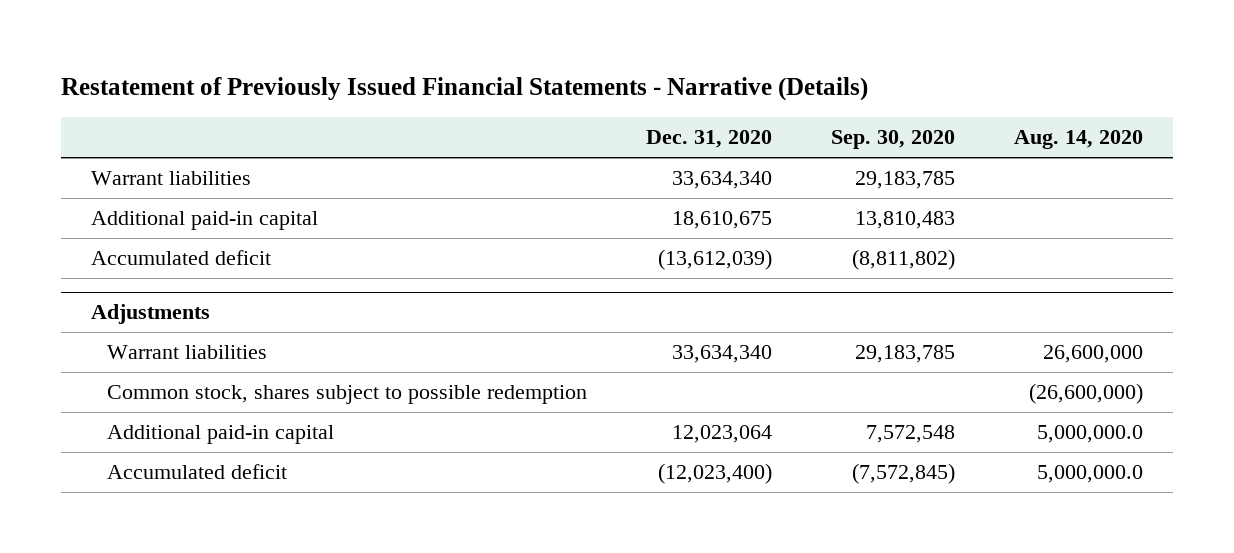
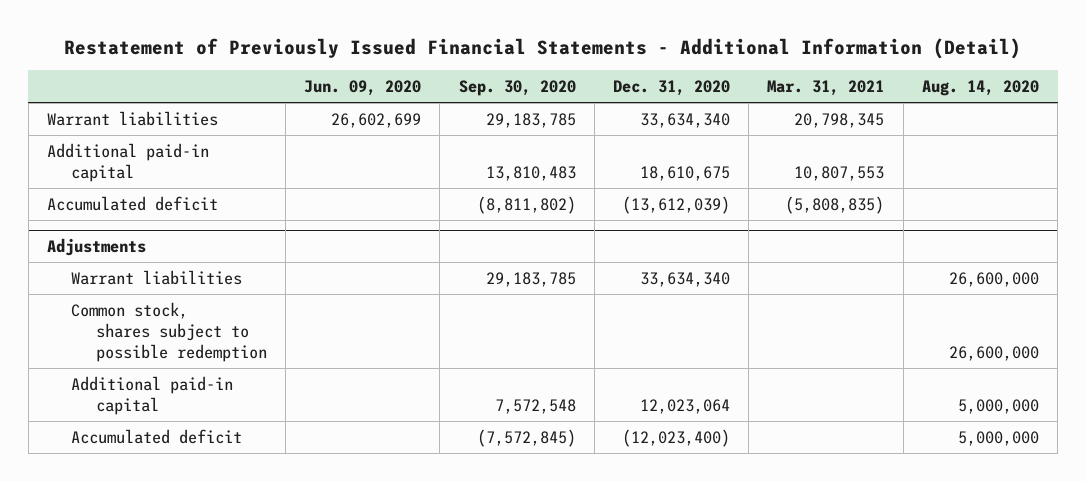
[61,77,869,102] Restatement of Previously Issued Financial Statements - Narrative (Details) -> [63,37,1021,59] Restatement of Previously Issued Financial Statements - Additional Information (Detail)
none -> [304,79,422,96] Jun. 09, 2020
none -> [767,79,885,96] Mar. 31, 2021
[1029,383,1144,405] (26,600,000) -> [948,345,1039,361] 26,600,000
[1037,425,1144,444] 5,000,000.0 -> [957,398,1039,414] 5,000,000
[1037,465,1144,484] 5,000,000.0 -> [957,430,1039,446] 5,000,000

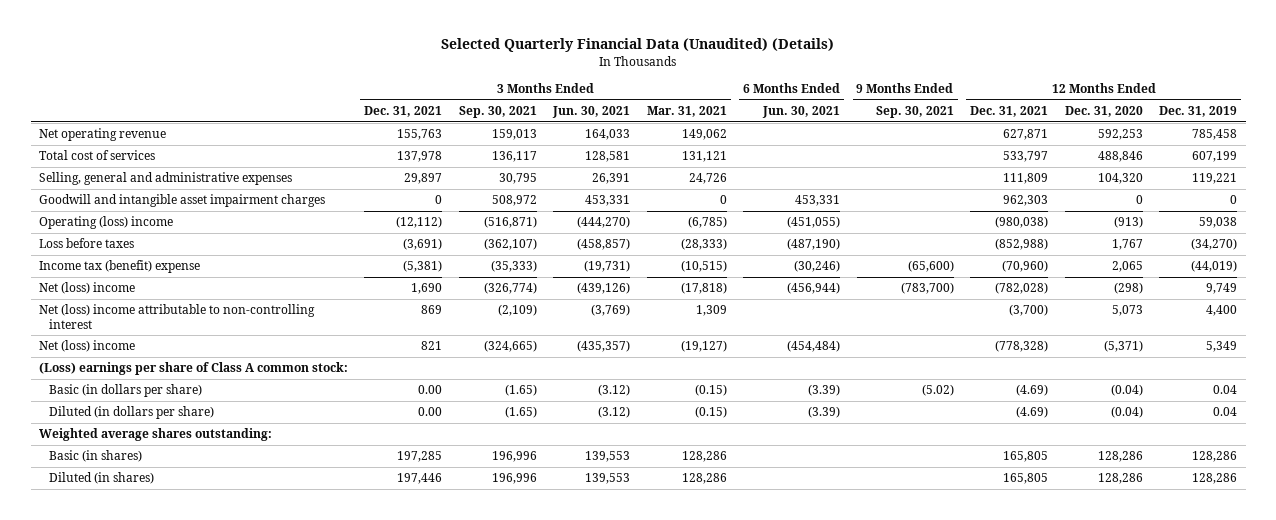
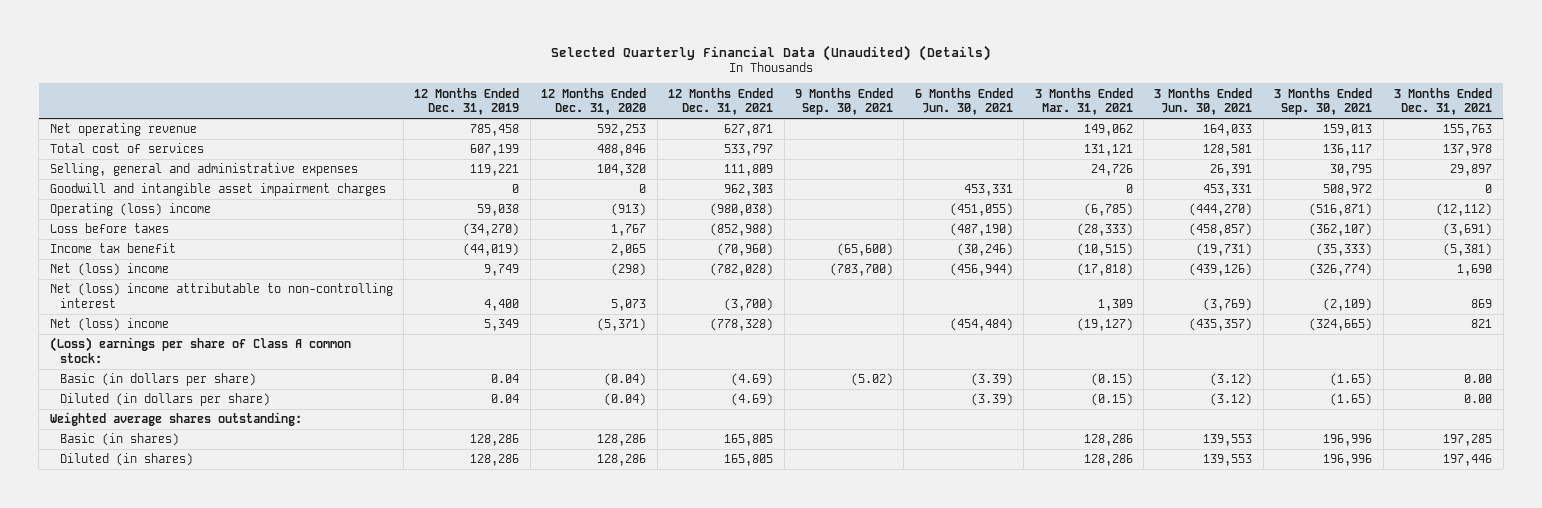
[38,260,200,274] Income tax (benefit) expense -> [49,243,176,254] Income tax benefit

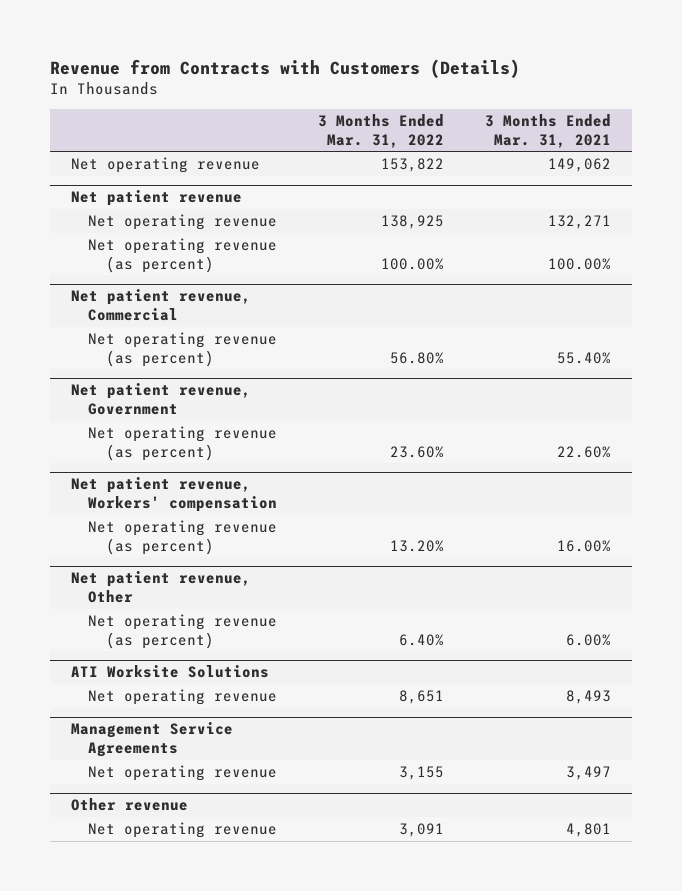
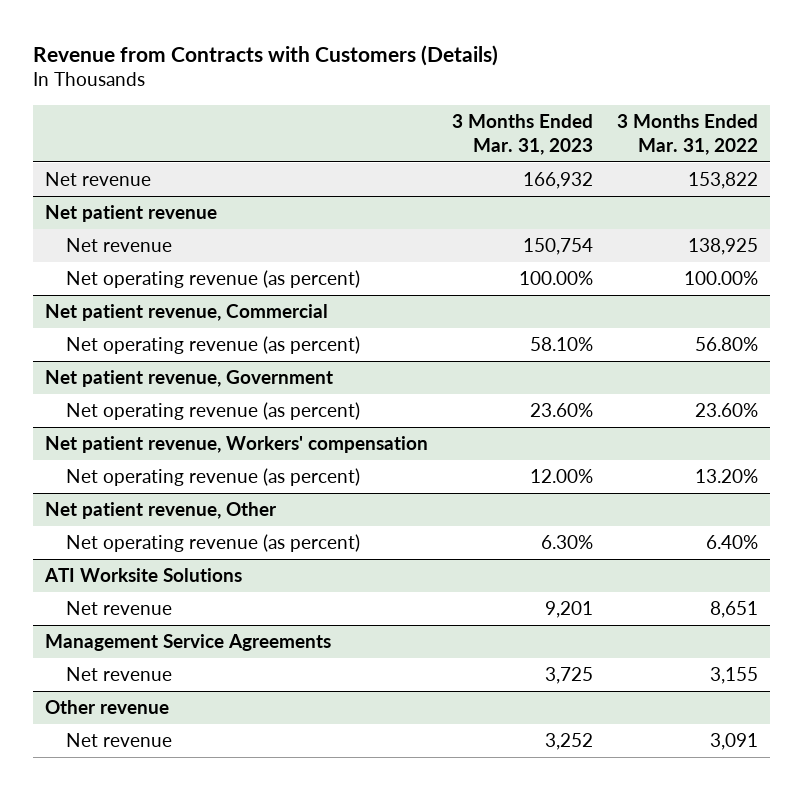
[485,114,612,148] 3 Months Ended Mar. 31, 2021 -> none
none -> [451,113,593,155] 3 Months Ended Mar. 31, 2023
[70,157,260,174] Net operating revenue -> [45,172,152,187] Net revenue
[88,214,278,231] Net operating revenue -> [66,238,173,253] Net revenue
[88,689,278,706] Net operating revenue -> [66,601,173,616] Net revenue
[88,765,278,782] Net operating revenue -> [66,667,173,682] Net revenue
[88,822,278,839] Net operating revenue -> [66,733,173,748] Net revenue

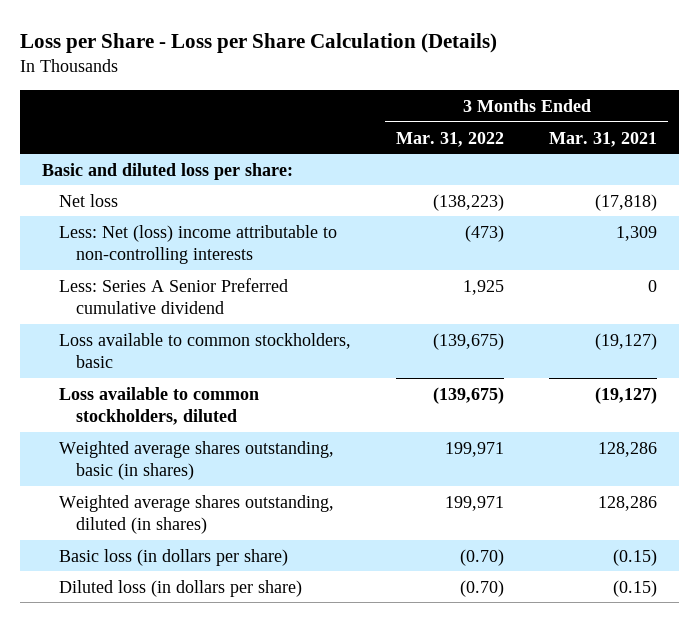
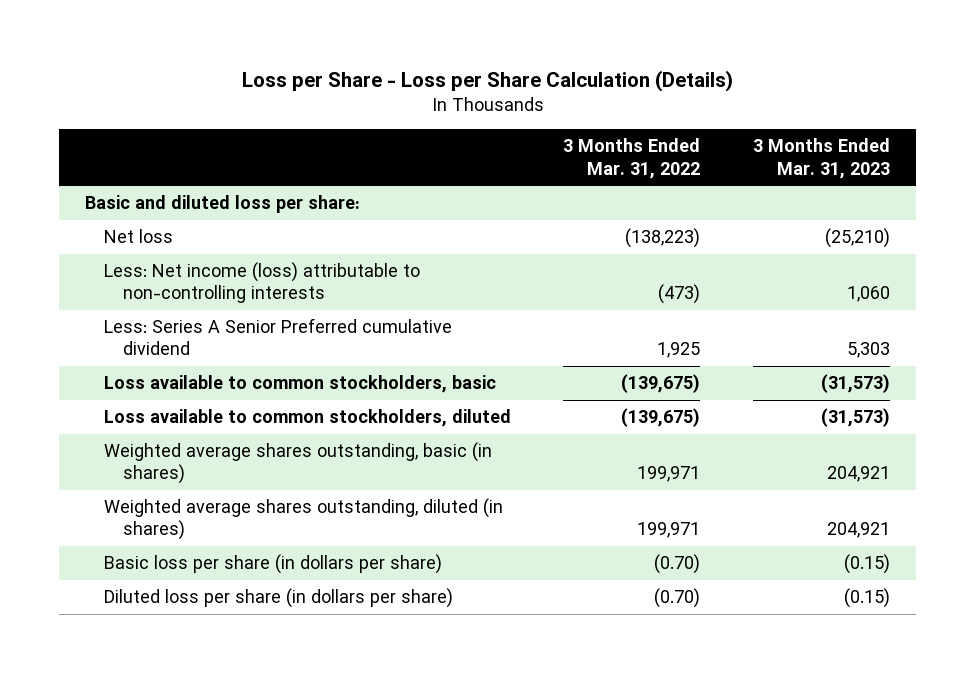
[549,131,658,147] Mar. 31, 2021 -> none
none -> [752,138,890,179] 3 Months Ended Mar. 31, 2023
[59,224,338,264] Less: Net (loss) income attributable to non-controlling interests -> [103,262,420,304] Less: Net income (loss) attributable to non-controlling interests
[59,548,289,566] Basic loss (in dollars per share) -> [103,554,442,575] Basic loss per share (in dollars per share)
[59,579,303,597] Diluted loss (in dollars per share) -> [103,588,453,609] Diluted loss per share (in dollars per share)

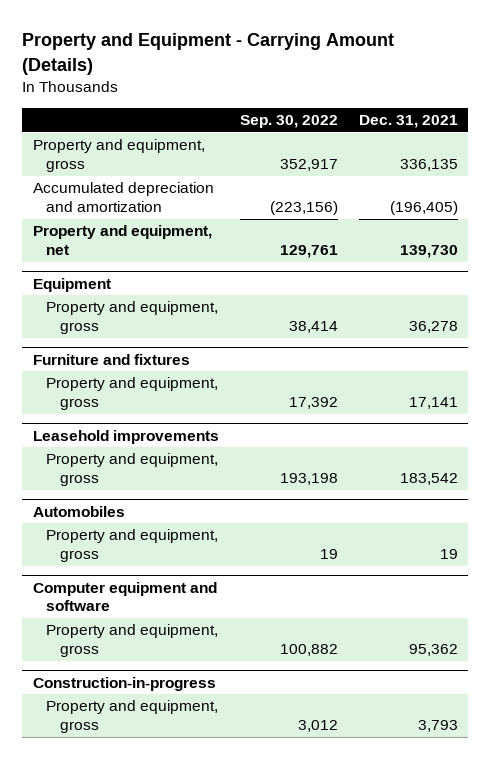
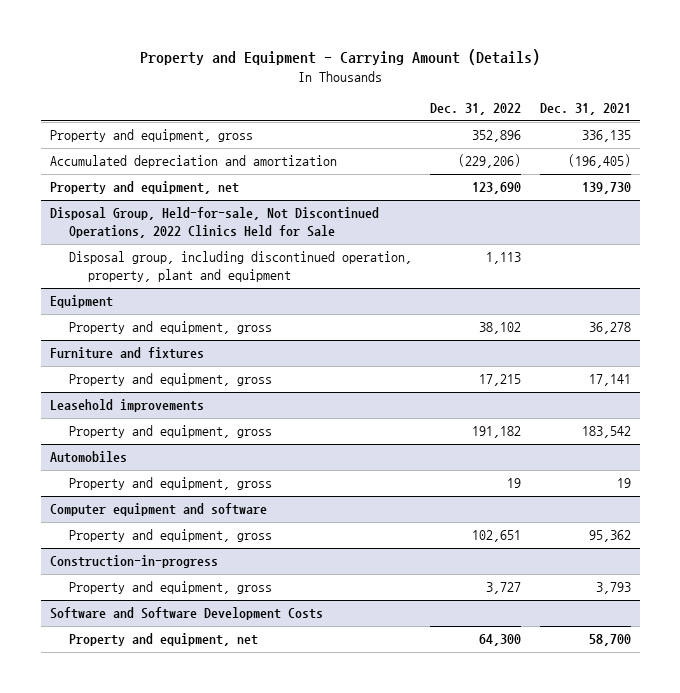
[239,114,338,128] Sep. 30, 2022 -> none
none -> [430,103,522,116] Dec. 31, 2022
none -> [49,207,379,239] Disposal Group, Held-for-sale, Not Discontinued Operations, 2022 Clinics Held for Sale
none -> [68,251,412,283] Disposal group, including discontinued operation, property, plant and equipment
none -> [49,607,323,621] Software and Software Development Costs
none -> [68,633,258,647] Property and equipment, net

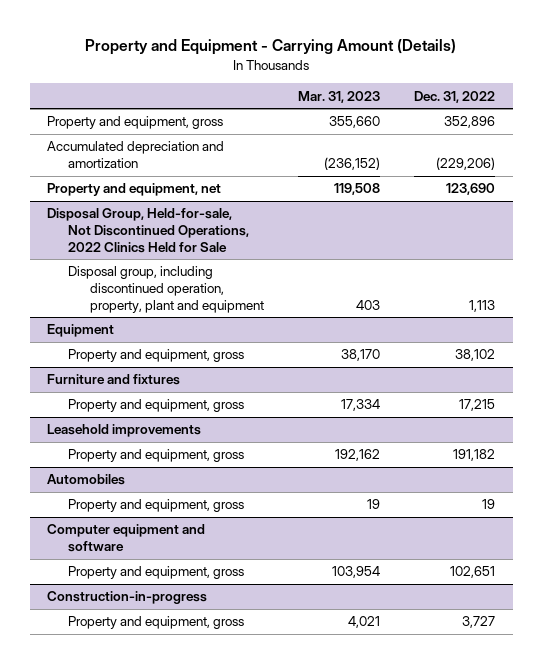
[539,103,631,116] Dec. 31, 2021 -> none
none -> [298,90,381,103] Mar. 31, 2023
[49,607,323,621] Software and Software Development Costs -> none
[68,633,258,647] Property and equipment, net -> none

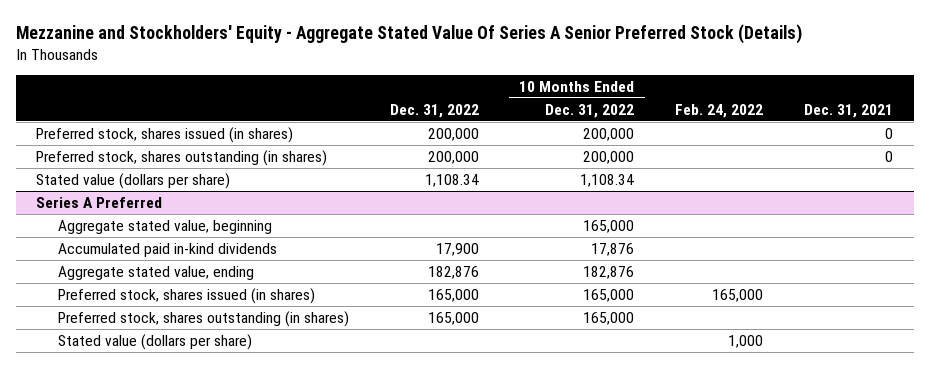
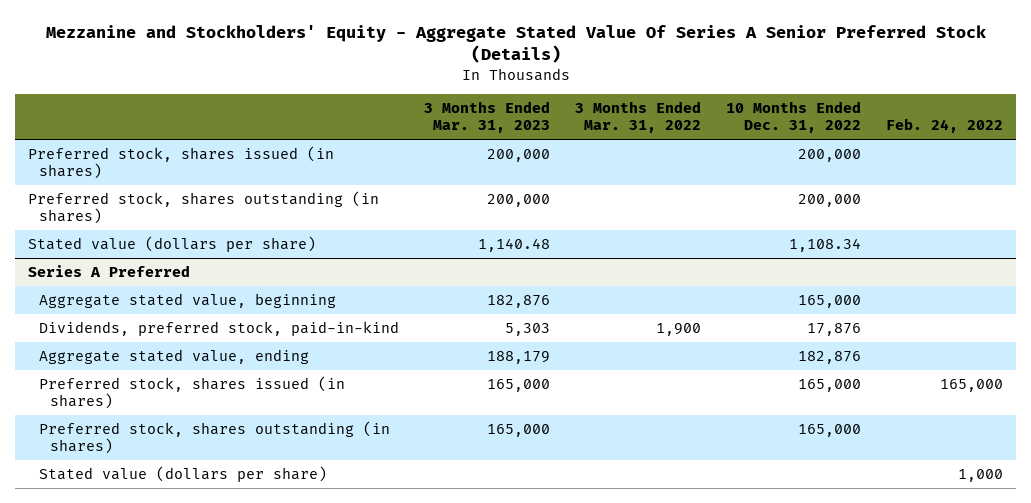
[389,103,479,118] Dec. 31, 2022 -> none
[804,103,894,118] Dec. 31, 2021 -> none
none -> [424,101,551,134] 3 Months Ended Mar. 31, 2023
none -> [575,101,702,134] 3 Months Ended Mar. 31, 2022
[57,242,277,257] Accumulated paid in-kind dividends -> [39,320,400,336] Dividends, preferred stock, paid-in-kind

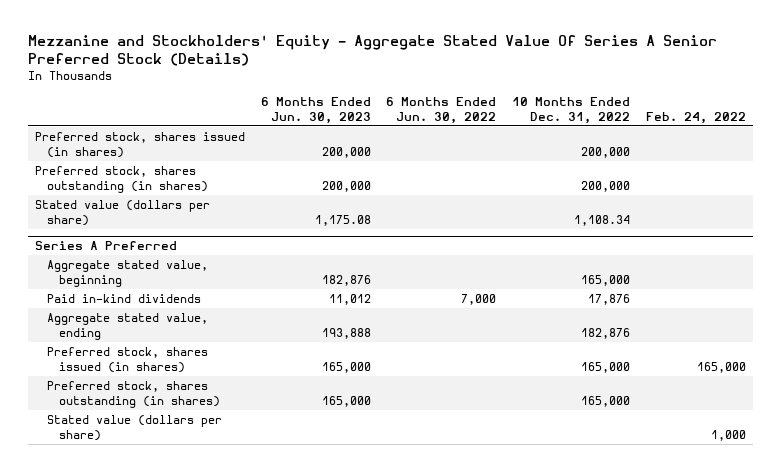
[424,101,551,134] 3 Months Ended Mar. 31, 2023 -> none
[575,101,702,134] 3 Months Ended Mar. 31, 2022 -> none
none -> [260,96,371,124] 6 Months Ended Jun. 30, 2023
none -> [386,96,497,124] 6 Months Ended Jun. 30, 2022
[39,320,400,336] Dividends, preferred stock, paid-in-kind -> [47,293,202,303] Paid in-kind dividends

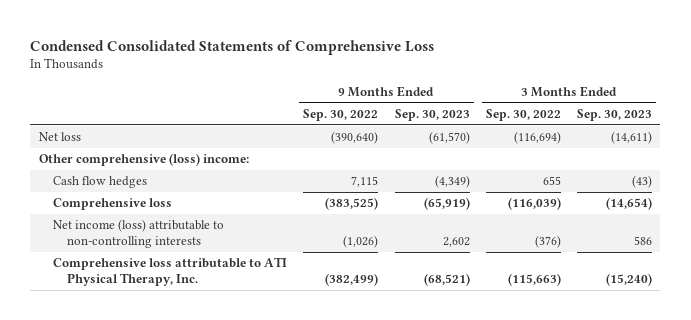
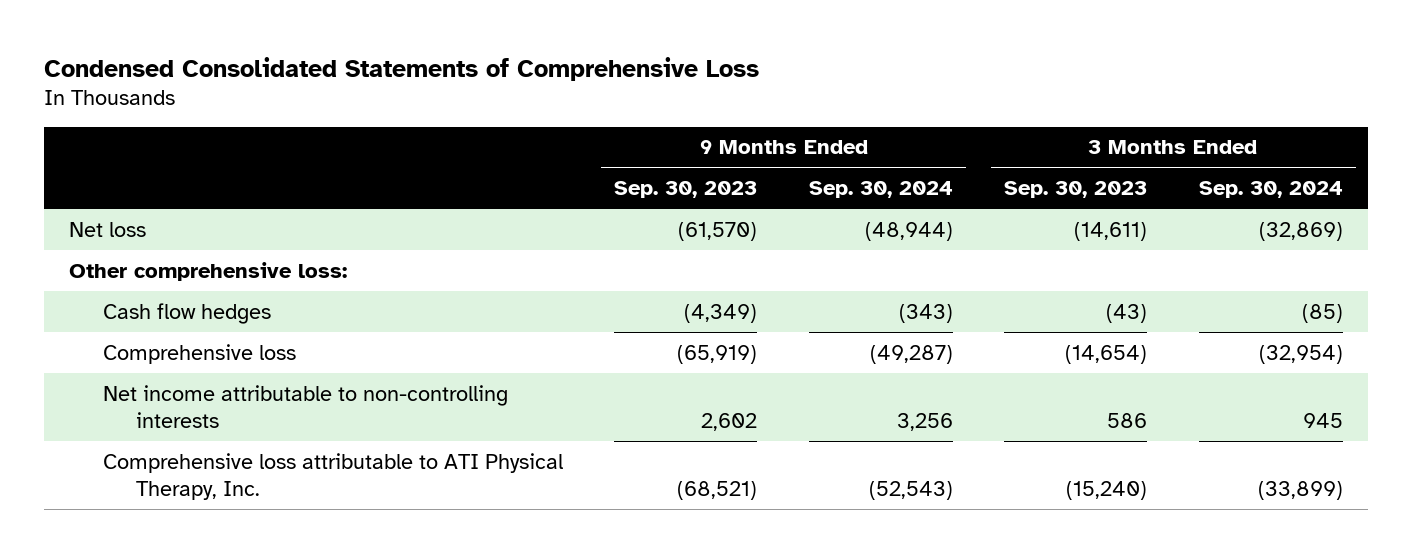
[303,109,379,122] Sep. 30, 2022 -> none
[485,109,561,122] Sep. 30, 2022 -> none
none -> [808,180,953,198] Sep. 30, 2024
none -> [1198,180,1343,198] Sep. 30, 2024
[38,153,249,167] Other comprehensive (loss) income: -> [69,261,348,281] Other comprehensive loss:
[53,219,225,249] Net income (loss) attributable to non-controlling interests -> [102,384,508,428] Net income attributable to non-controlling interests

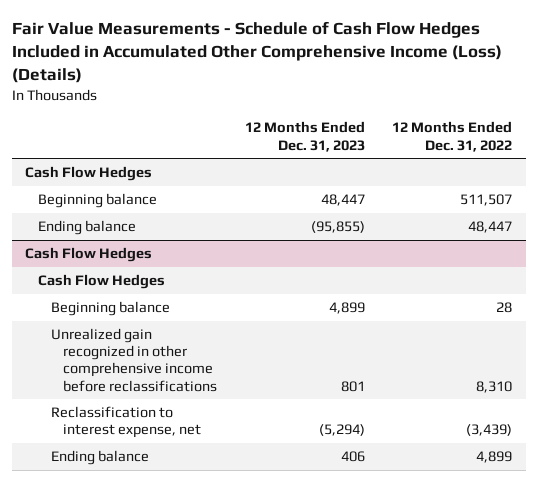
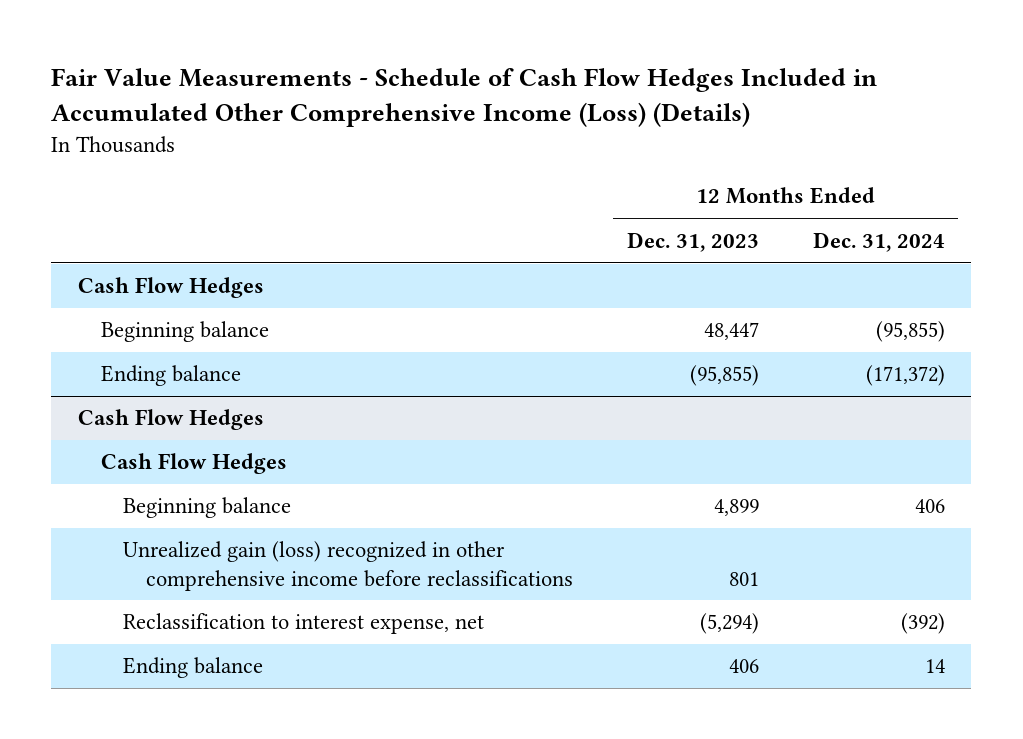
[391,121,512,152] 12 Months Ended Dec. 31, 2022 -> none
none -> [812,231,945,252] Dec. 31, 2024
[50,328,218,392] Unrealized gain recognized in other comprehensive income before reclassifications -> [123,541,574,591] Unrealized gain (loss) recognized in other comprehensive income before reclassifications

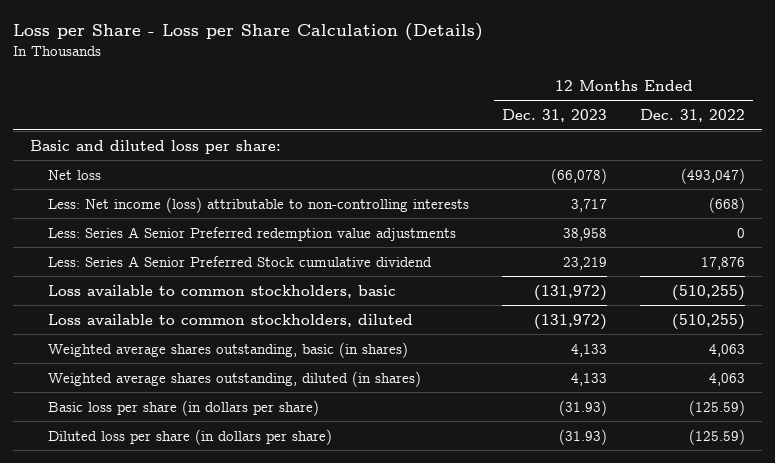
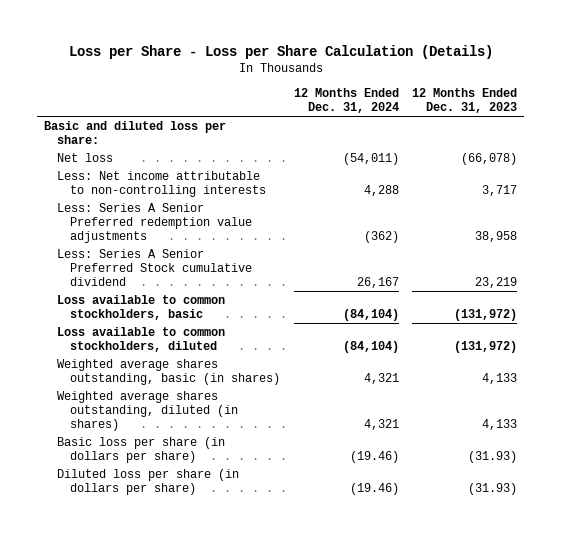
[640,109,746,123] Dec. 31, 2022 -> none
none -> [293,88,399,114] 12 Months Ended Dec. 31, 2024
[48,196,470,213] Less: Net income (loss) attributable to non-controlling interests -> [56,170,267,198] Less: Net income attributable to non-controlling interests

